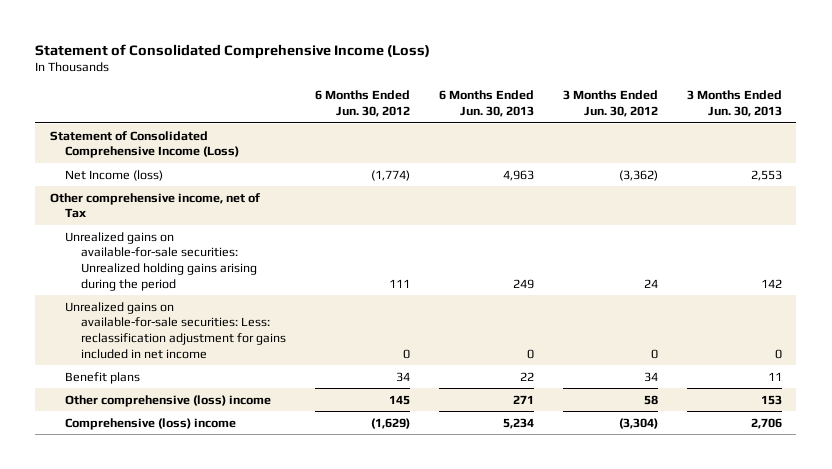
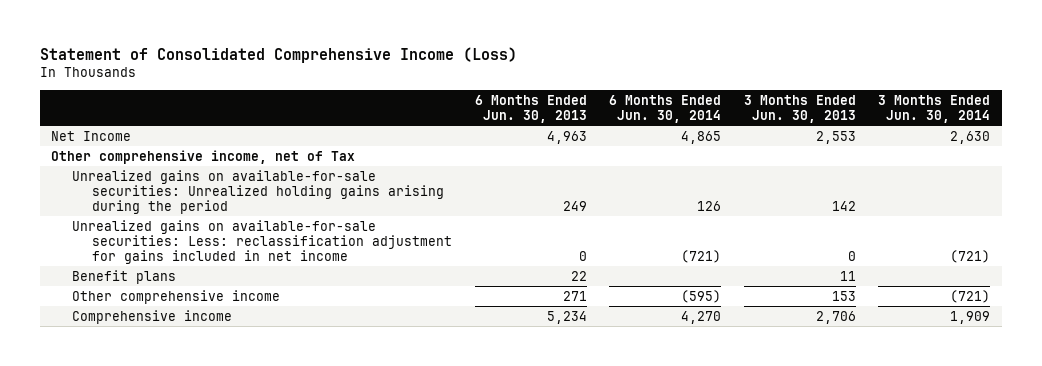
[315,90,411,118] 6 Months Ended Jun. 30, 2012 -> none
[563,90,659,118] 3 Months Ended Jun. 30, 2012 -> none
none -> [609,94,722,123] 6 Months Ended Jun. 30, 2014
none -> [878,94,991,123] 3 Months Ended Jun. 30, 2014
[49,130,240,159] Statement of Consolidated Comprehensive Income (Loss) -> none
[65,169,164,181] Net Income (loss) -> [51,130,132,141] Net Income
[65,394,272,407] Other comprehensive (loss) income -> [71,289,280,304] Other comprehensive income
[65,417,237,430] Comprehensive (loss) income -> [71,309,232,324] Comprehensive income

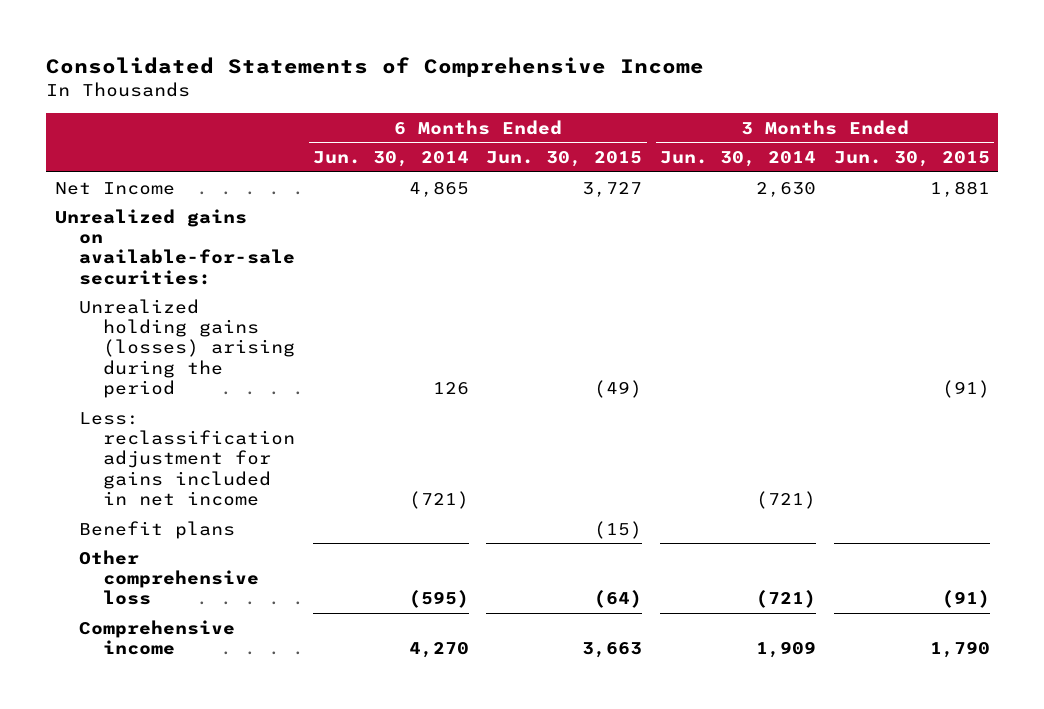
[39,46,517,63] Statement of Consolidated Comprehensive Income (Loss) -> [46,56,705,77] Consolidated Statements of Comprehensive Income
[474,94,587,123] 6 Months Ended Jun. 30, 2013 -> none
[743,94,856,123] 3 Months Ended Jun. 30, 2013 -> none
none -> [486,151,643,168] Jun. 30, 2015
none -> [833,151,990,168] Jun. 30, 2015
[51,149,356,164] Other comprehensive income, net of Tax -> none
none -> [54,208,296,285] Unrealized gains on available-for-sale securities:
[71,169,444,214] Unrealized gains on available-for-sale securities: Unrealized holding gains arising during the period -> [79,298,296,399] Unrealized holding gains (losses) arising during the period
[71,219,452,264] Unrealized gains on available-for-sale securities: Less: reclassification adjustment for gains included in net income -> [79,411,296,507] Less: reclassification adjustment for gains included in net income
[71,289,280,304] Other comprehensive income -> [79,549,260,606] Other comprehensive loss

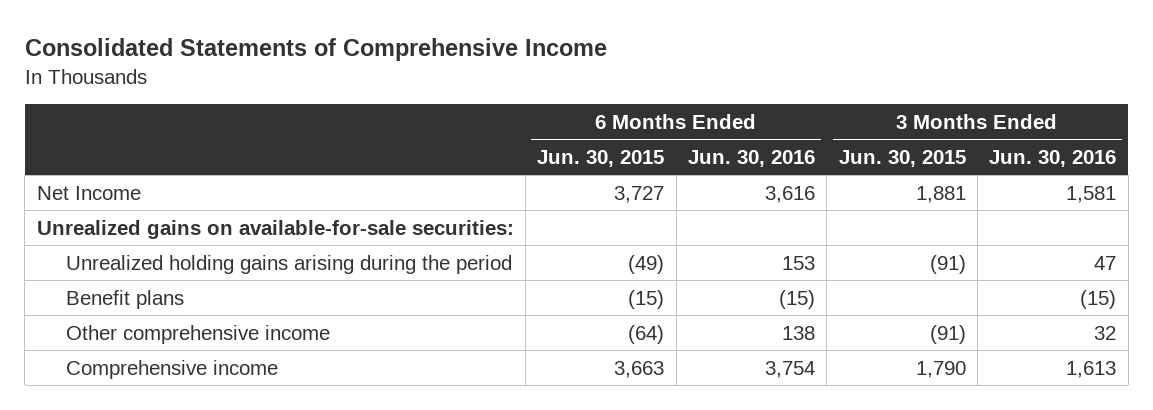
[312,151,469,168] Jun. 30, 2014 -> none
[659,151,816,168] Jun. 30, 2014 -> none
none -> [687,149,815,167] Jun. 30, 2016
none -> [989,149,1117,167] Jun. 30, 2016
[79,411,296,507] Less: reclassification adjustment for gains included in net income -> none
[79,298,296,399] Unrealized holding gains (losses) arising during the period -> [65,254,512,274] Unrealized holding gains arising during the period
[79,549,260,606] Other comprehensive loss -> [65,324,330,344] Other comprehensive income

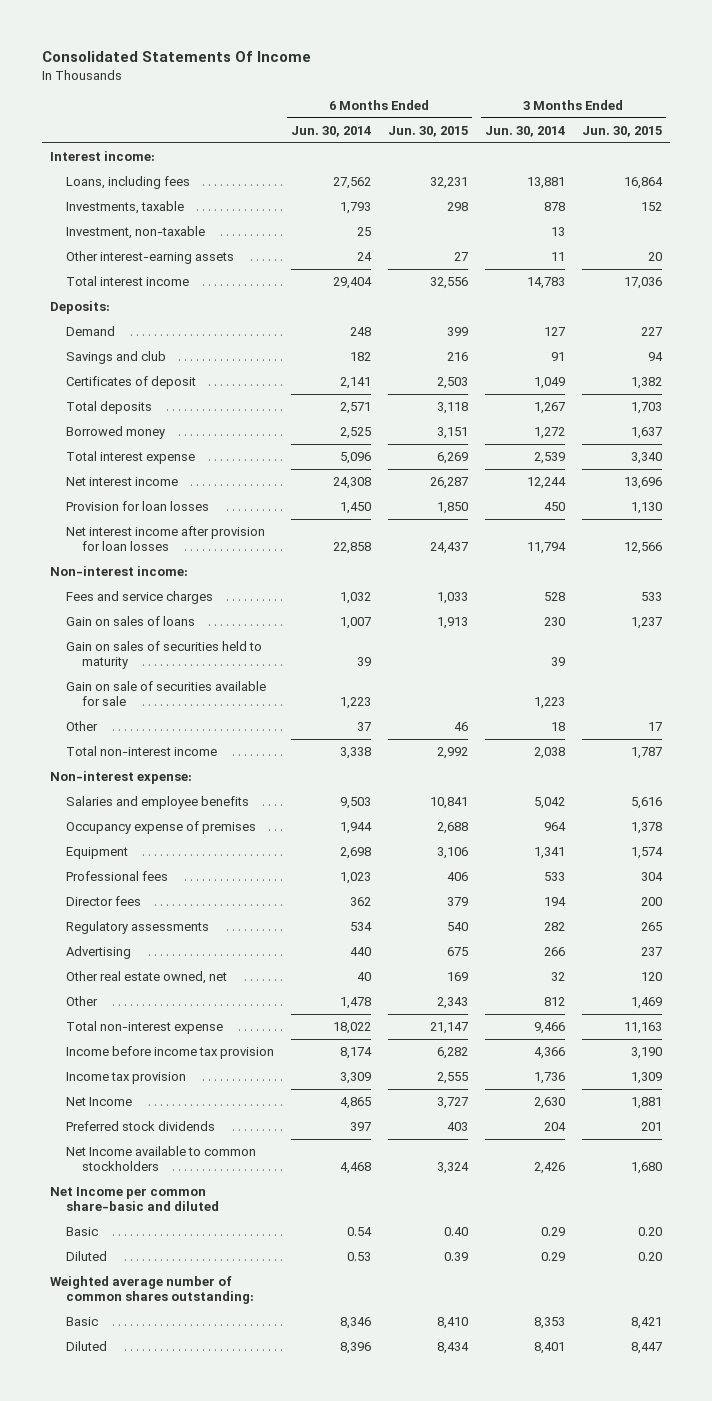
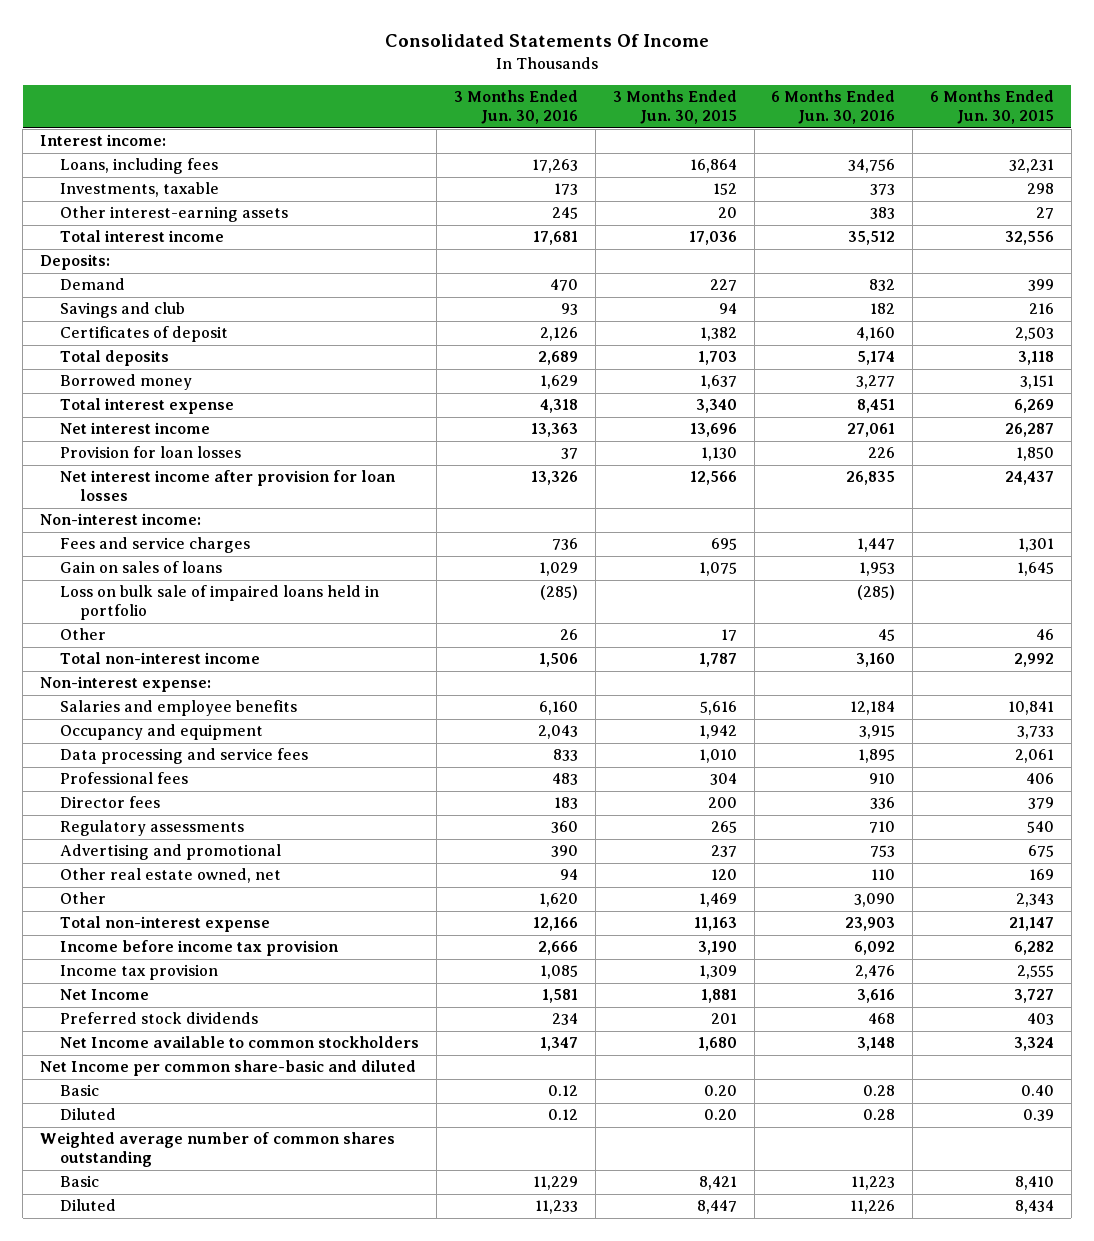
[290,125,371,137] Jun. 30, 2014 -> none
[484,125,565,137] Jun. 30, 2014 -> none
none -> [453,90,578,125] 3 Months Ended Jun. 30, 2016
none -> [771,90,896,125] 6 Months Ended Jun. 30, 2016
[66,226,206,240] Investment, non-taxable -> none
[66,641,263,670] Gain on sales of securities held to maturity -> none
[66,681,267,707] Gain on sale of securities available for sale -> none
[436,592,468,605] 1,033 -> [1018,538,1055,553] 1,301
[640,592,662,602] 533 -> [710,538,737,551] 695
[436,617,468,630] 1,913 -> [1017,562,1055,577] 1,645
[630,617,662,630] 1,237 -> [698,562,737,577] 1,075
none -> [60,585,380,621] Loss on bulk sale of impaired loans held in portfolio
[66,821,257,835] Occupancy expense of premises -> none
[66,847,129,860] Equipment -> none
none -> [60,724,264,741] Occupancy and equipment
none -> [60,748,309,765] Data processing and service fees
[66,946,132,960] Advertising -> [60,844,282,861] Advertising and promotional
[50,1276,255,1305] Weighted average number of common shares outstanding: -> [40,1132,396,1168] Weighted average number of common shares outstanding

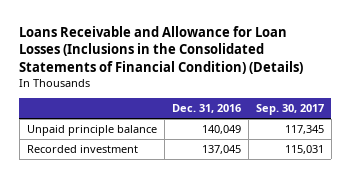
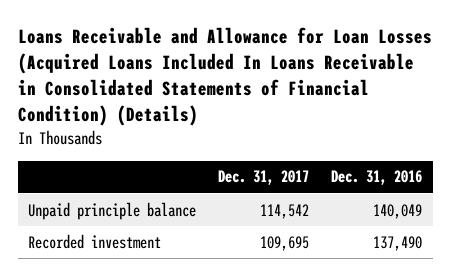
[19,25,304,74] Loans Receivable and Allowance for Loan Losses (Inclusions in the Consolidated Statements of Financial Condition) (Details) -> [17,27,432,127] Loans Receivable and Allowance for Loan Losses (Acquired Loans Included In Loans Receivable in Consolidated Statements of Financial Condition) (Details)
[255,104,324,116] Sep. 30, 2017 -> none
none -> [218,170,310,186] Dec. 31, 2017
[201,145,241,155] 137,045 -> [373,235,423,251] 137,490

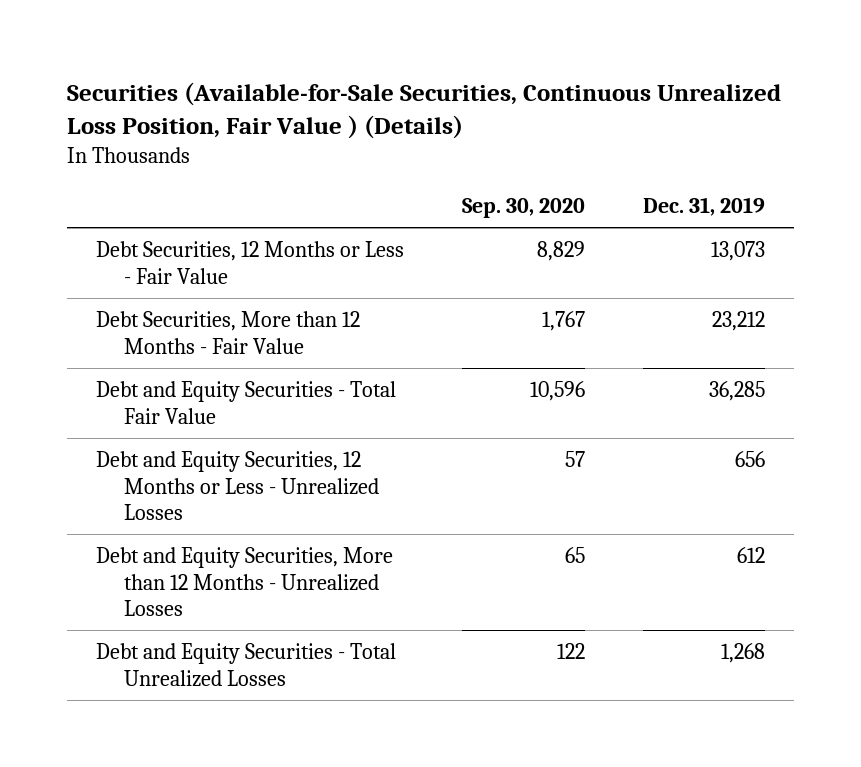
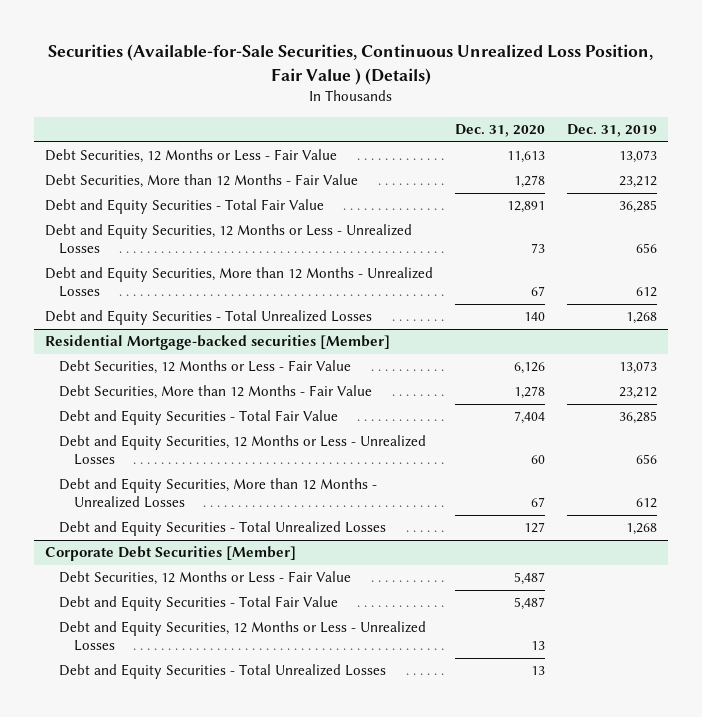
[462,198,586,219] Sep. 30, 2020 -> none
none -> [454,124,545,138] Dec. 31, 2020
none -> [44,335,390,351] Residential Mortgage-backed securities [Member]
none -> [59,360,352,375] Debt Securities, 12 Months or Less - Fair Value
none -> [59,385,373,400] Debt Securities, More than 12 Months - Fair Value
none -> [59,410,339,426] Debt and Equity Securities - Total Fair Value
none -> [59,435,427,466] Debt and Equity Securities, 12 Months or Less - Unrealized Losses
none -> [59,478,378,509] Debt and Equity Securities, More than 12 Months - Unrealized Losses
none -> [59,521,387,537] Debt and Equity Securities - Total Unrealized Losses
none -> [44,546,296,562] Corporate Debt Securities [Member]
none -> [59,571,352,586] Debt Securities, 12 Months or Less - Fair Value
none -> [59,596,339,612] Debt and Equity Securities - Total Fair Value
none -> [59,621,427,652] Debt and Equity Securities, 12 Months or Less - Unrealized Losses
none -> [59,664,387,680] Debt and Equity Securities - Total Unrealized Losses

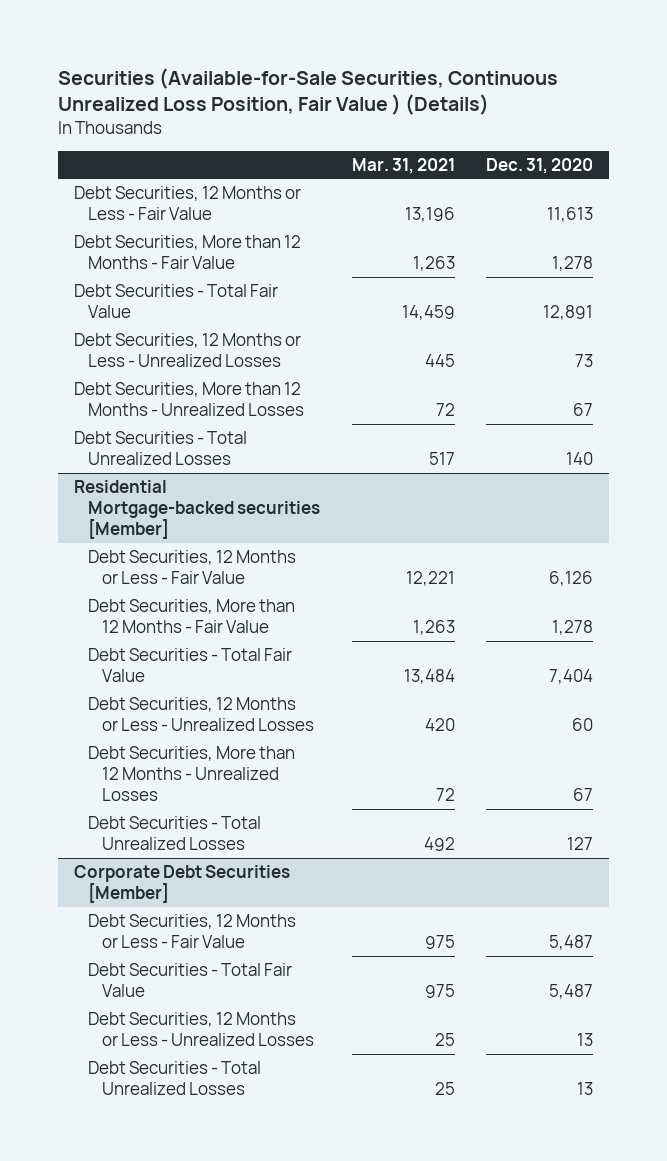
[566,124,657,138] Dec. 31, 2019 -> none
none -> [351,157,455,174] Mar. 31, 2021
[44,199,324,215] Debt and Equity Securities - Total Fair Value -> [74,283,279,318] Debt Securities - Total Fair Value
[44,224,412,255] Debt and Equity Securities, 12 Months or Less - Unrealized Losses -> [74,332,302,367] Debt Securities, 12 Months or Less - Unrealized Losses
[44,267,433,298] Debt and Equity Securities, More than 12 Months - Unrealized Losses -> [74,381,305,416] Debt Securities, More than 12 Months - Unrealized Losses
[44,310,372,326] Debt and Equity Securities - Total Unrealized Losses -> [74,430,248,465] Debt Securities - Total Unrealized Losses
[59,410,339,426] Debt and Equity Securities - Total Fair Value -> [88,647,293,682] Debt Securities - Total Fair Value
[59,435,427,466] Debt and Equity Securities, 12 Months or Less - Unrealized Losses -> [88,696,315,731] Debt Securities, 12 Months or Less - Unrealized Losses
[59,478,378,509] Debt and Equity Securities, More than 12 Months - Unrealized Losses -> [88,745,296,802] Debt Securities, More than 12 Months - Unrealized Losses
[59,521,387,537] Debt and Equity Securities - Total Unrealized Losses -> [88,815,262,850] Debt Securities - Total Unrealized Losses
[59,596,339,612] Debt and Equity Securities - Total Fair Value -> [88,962,293,997] Debt Securities - Total Fair Value
[59,621,427,652] Debt and Equity Securities, 12 Months or Less - Unrealized Losses -> [88,1011,315,1046] Debt Securities, 12 Months or Less - Unrealized Losses
[59,664,387,680] Debt and Equity Securities - Total Unrealized Losses -> [88,1060,262,1095] Debt Securities - Total Unrealized Losses

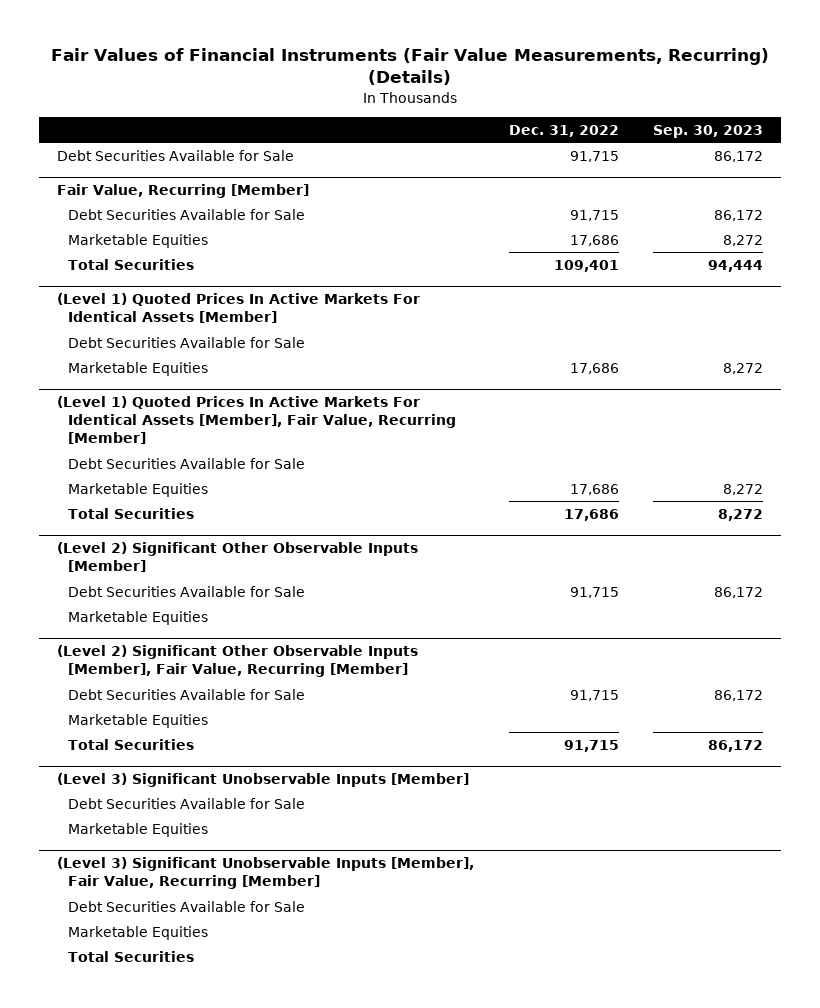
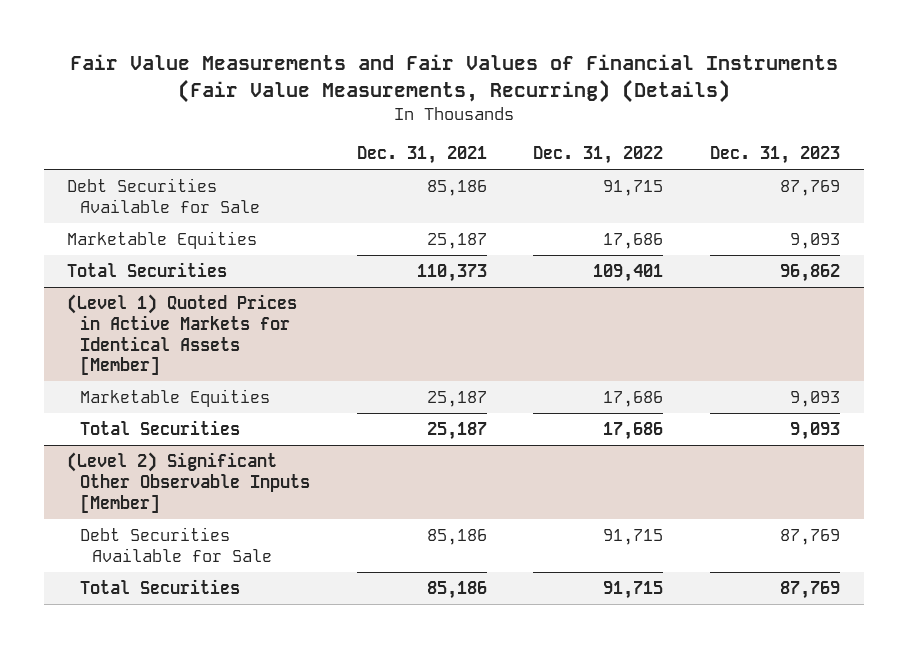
[51,48,770,86] Fair Values of Financial Instruments (Fair Value Measurements, Recurring) (Details) -> [69,54,838,104] Fair Value Measurements and Fair Values of Financial Instruments (Fair Value Measurements, Recurring) (Details)
[653,124,764,138] Sep. 30, 2023 -> none
none -> [356,146,487,165] Dec. 31, 2021
none -> [710,146,841,165] Dec. 31, 2023
[56,183,309,198] Fair Value, Recurring [Member] -> none
[68,208,306,220] Debt Securities Available for Sale -> none
[68,336,306,348] Debt Securities Available for Sale -> none
[68,361,209,376] Marketable Equities -> none
[56,395,457,444] (Level 1) Quoted Prices In Active Markets For Identical Assets [Member], Fair Value, Recurring [Member] -> none
[68,457,306,469] Debt Securities Available for Sale -> none
[56,292,420,323] (Level 1) Quoted Prices In Active Markets For Identical Assets [Member] -> [67,294,298,376] (Level 1) Quoted Prices in Active Markets for Identical Assets [Member]
[68,610,209,625] Marketable Equities -> none
[56,644,418,677] (Level 2) Significant Other Observable Inputs [Member], Fair Value, Recurring [Member] -> none
[68,688,306,700] Debt Securities Available for Sale -> none
[68,713,209,728] Marketable Equities -> none
[56,772,469,787] (Level 3) Significant Unobservable Inputs [Member] -> none
[68,797,306,809] Debt Securities Available for Sale -> none
[68,822,209,837] Marketable Equities -> none
[56,856,474,889] (Level 3) Significant Unobservable Inputs [Member], Fair Value, Recurring [Member] -> none
[68,900,306,912] Debt Securities Available for Sale -> none
[68,925,209,940] Marketable Equities -> none
[68,950,195,962] Total Securities -> none

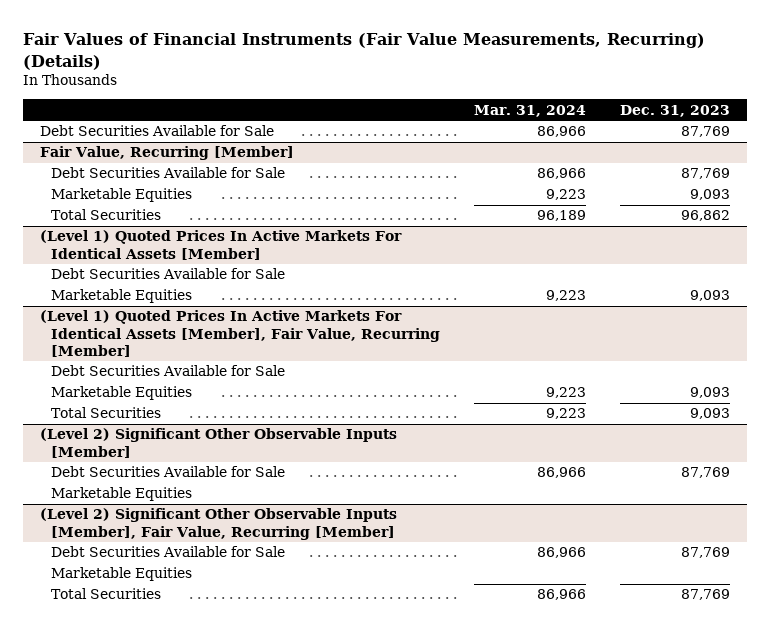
[69,54,838,104] Fair Value Measurements and Fair Values of Financial Instruments (Fair Value Measurements, Recurring) (Details) -> [23,32,706,70] Fair Values of Financial Instruments (Fair Value Measurements, Recurring) (Details)
[356,146,487,165] Dec. 31, 2021 -> none
[533,146,664,165] Dec. 31, 2022 -> none
none -> [474,104,587,117] Mar. 31, 2024
none -> [40,146,295,161] Fair Value, Recurring [Member]
none -> [51,167,286,179] Debt Securities Available for Sale
[67,294,298,376] (Level 1) Quoted Prices in Active Markets for Identical Assets [Member] -> [40,230,403,260] (Level 1) Quoted Prices In Active Markets For Identical Assets [Member]
none -> [51,268,286,280] Debt Securities Available for Sale
none -> [40,310,441,358] (Level 1) Quoted Prices In Active Markets For Identical Assets [Member], Fair Value, Recurring [Member]
none -> [51,365,286,377] Debt Securities Available for Sale
none -> [51,386,193,401] Marketable Equities
none -> [51,487,193,502] Marketable Equities
none -> [40,508,398,540] (Level 2) Significant Other Observable Inputs [Member], Fair Value, Recurring [Member]
none -> [51,546,286,558] Debt Securities Available for Sale
none -> [51,567,193,582] Marketable Equities

